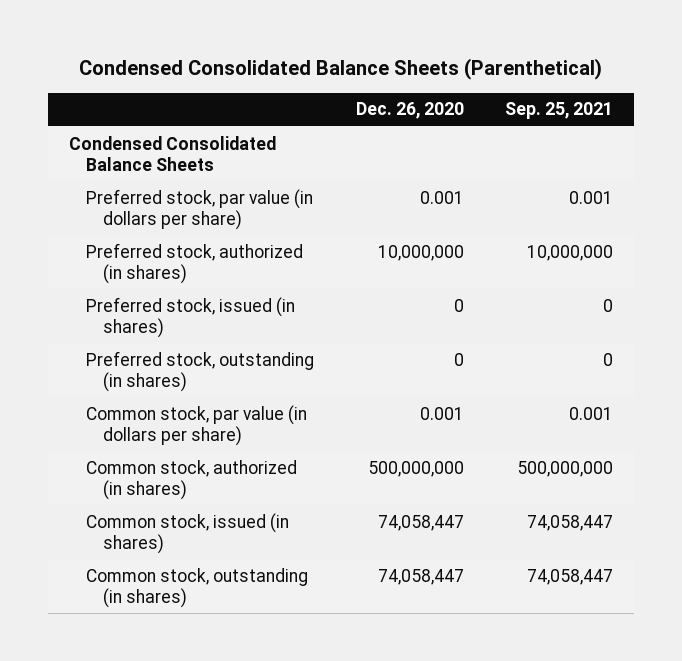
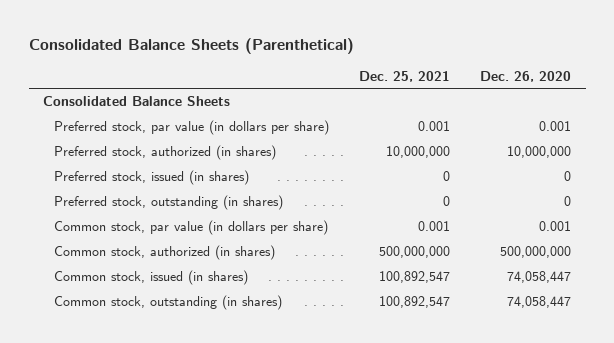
[78,57,602,80] Condensed Consolidated Balance Sheets (Parenthetical) -> [28,37,354,54] Consolidated Balance Sheets (Parenthetical)
[505,102,614,120] Sep. 25, 2021 -> none
none -> [358,70,450,82] Dec. 25, 2021
[68,135,276,171] Condensed Consolidated Balance Sheets -> [43,96,231,107] Consolidated Balance Sheets

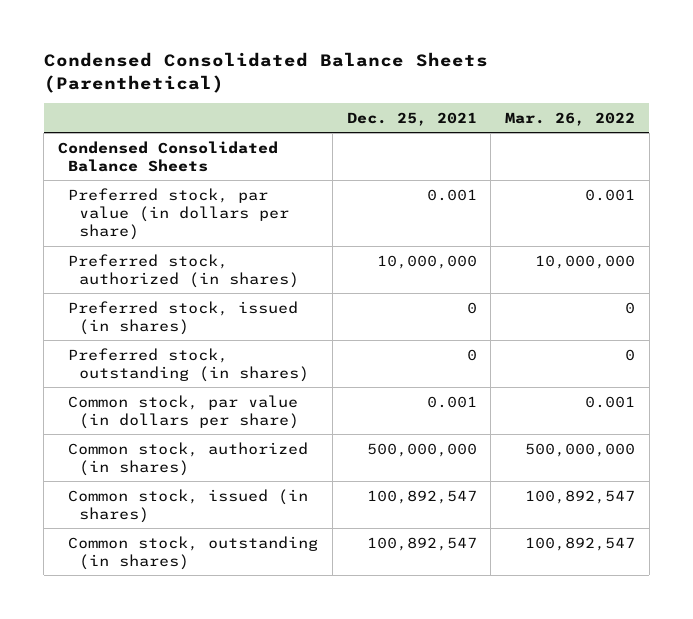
[28,37,354,54] Consolidated Balance Sheets (Parenthetical) -> [43,52,488,93] Condensed Consolidated Balance Sheets (Parenthetical)
[479,70,571,82] Dec. 26, 2020 -> none
none -> [504,111,635,126] Mar. 26, 2022
[43,96,231,107] Consolidated Balance Sheets -> [57,140,278,172] Condensed Consolidated Balance Sheets

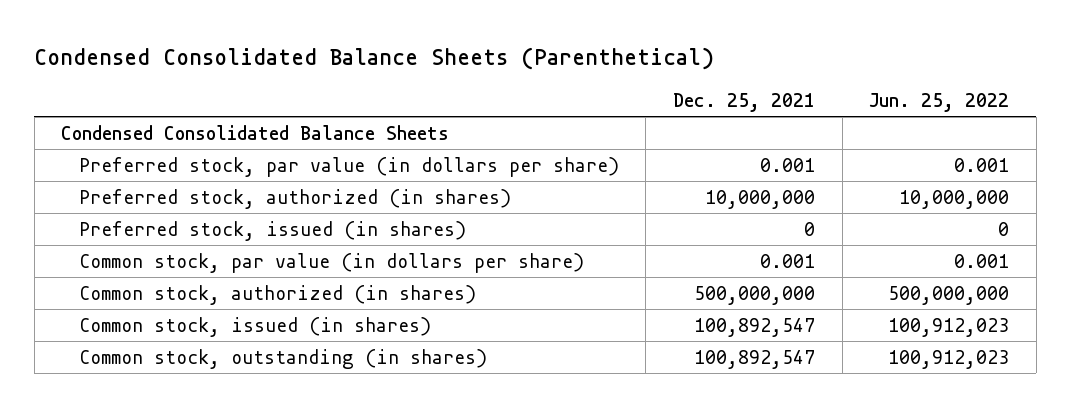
[504,111,635,126] Mar. 26, 2022 -> none
none -> [869,93,1010,113] Jun. 25, 2022
[68,347,309,382] Preferred stock, outstanding (in shares) -> none

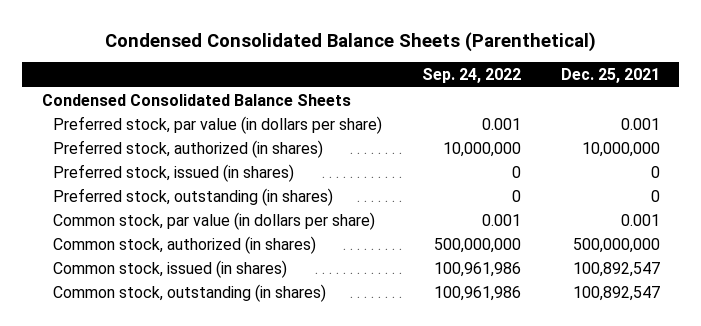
[869,93,1010,113] Jun. 25, 2022 -> none
none -> [421,68,521,84] Sep. 24, 2022
none -> [52,187,333,206] Preferred stock, outstanding (in shares)

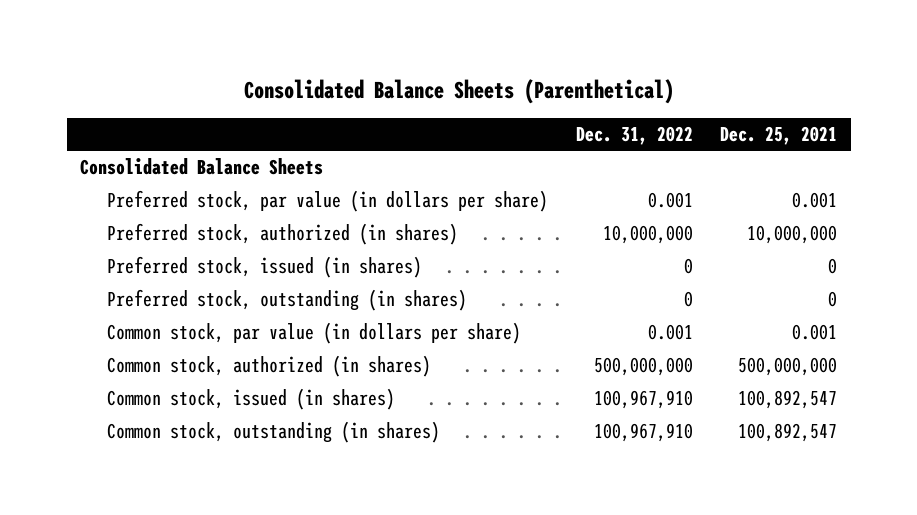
[104,31,596,52] Condensed Consolidated Balance Sheets (Parenthetical) -> [243,78,674,104] Consolidated Balance Sheets (Parenthetical)
[421,68,521,84] Sep. 24, 2022 -> none
none -> [575,125,693,145] Dec. 31, 2022
[41,93,351,106] Condensed Consolidated Balance Sheets -> [80,158,324,176] Consolidated Balance Sheets

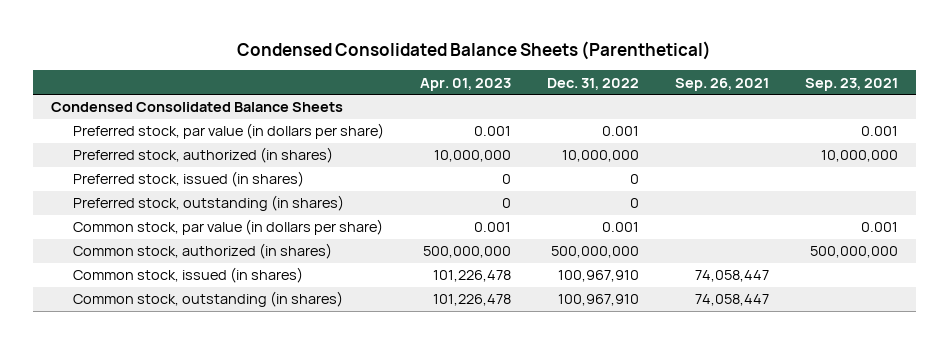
[243,78,674,104] Consolidated Balance Sheets (Parenthetical) -> [237,40,712,60] Condensed Consolidated Balance Sheets (Parenthetical)
[720,125,838,145] Dec. 25, 2021 -> none
none -> [420,77,512,91] Apr. 01, 2023
none -> [675,77,770,91] Sep. 26, 2021
none -> [805,77,899,91] Sep. 23, 2021
[80,158,324,176] Consolidated Balance Sheets -> [50,102,343,113] Condensed Consolidated Balance Sheets

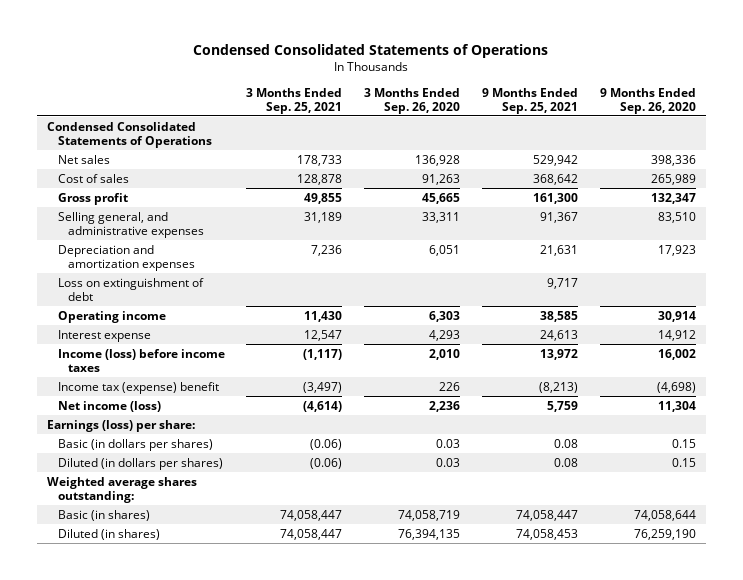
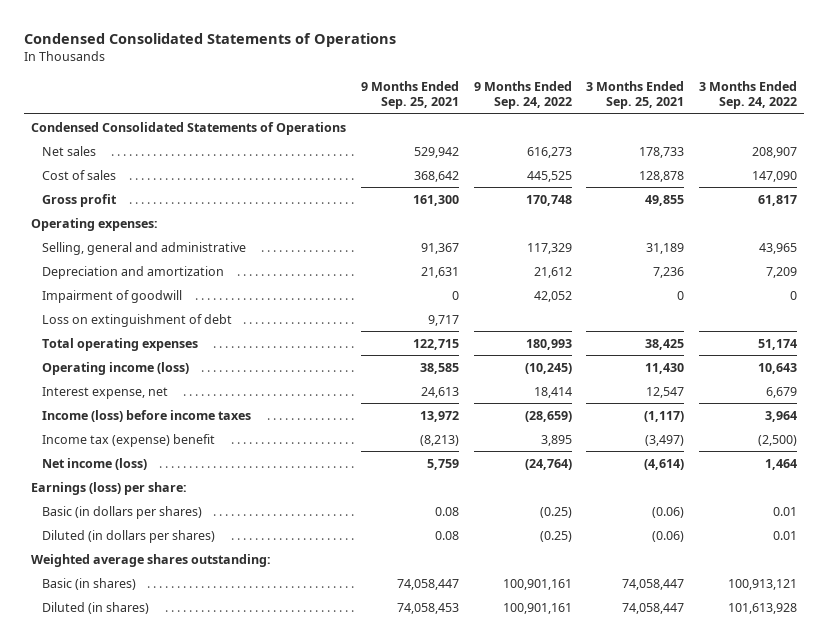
[364,87,461,114] 3 Months Ended Sep. 26, 2020 -> none
[599,87,696,114] 9 Months Ended Sep. 26, 2020 -> none
none -> [473,80,572,109] 9 Months Ended Sep. 24, 2022
none -> [698,80,797,109] 3 Months Ended Sep. 24, 2022
none -> [31,217,159,231] Operating expenses:
[57,211,204,238] Selling general, and administrative expenses -> [41,241,246,255] Selling, general and administrative
[57,244,195,271] Depreciation and amortization expenses -> [41,265,224,279] Depreciation and amortization
none -> [41,289,182,303] Impairment of goodwill
none -> [41,337,198,351] Total operating expenses
[57,310,166,323] Operating income -> [41,361,189,375] Operating income (loss)
[57,329,151,342] Interest expense -> [41,386,168,399] Interest expense, net

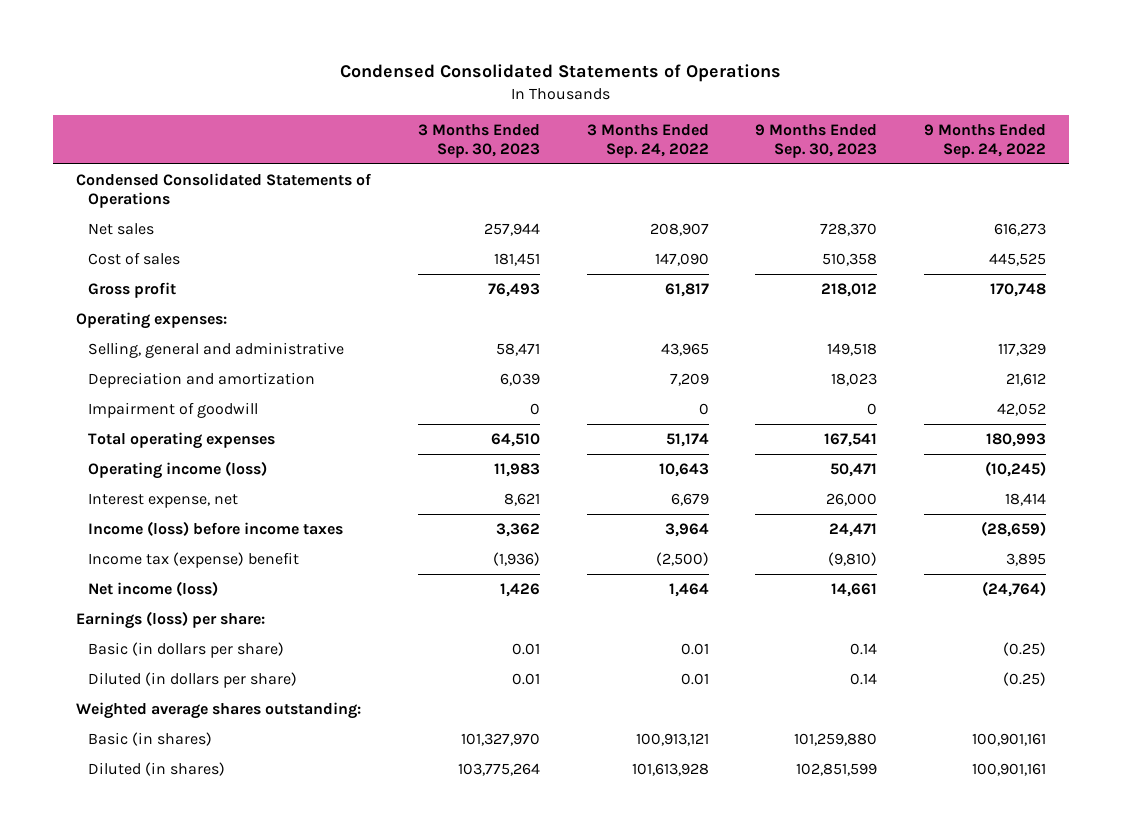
[360,80,459,109] 9 Months Ended Sep. 25, 2021 -> none
[586,80,685,109] 3 Months Ended Sep. 25, 2021 -> none
none -> [417,123,540,158] 3 Months Ended Sep. 30, 2023
none -> [755,123,878,158] 9 Months Ended Sep. 30, 2023
[41,313,232,327] Loss on extinguishment of debt -> none
[41,505,202,519] Basic (in dollars per shares) -> [87,642,284,659] Basic (in dollars per share)
[41,529,215,543] Diluted (in dollars per shares) -> [87,672,297,689] Diluted (in dollars per share)

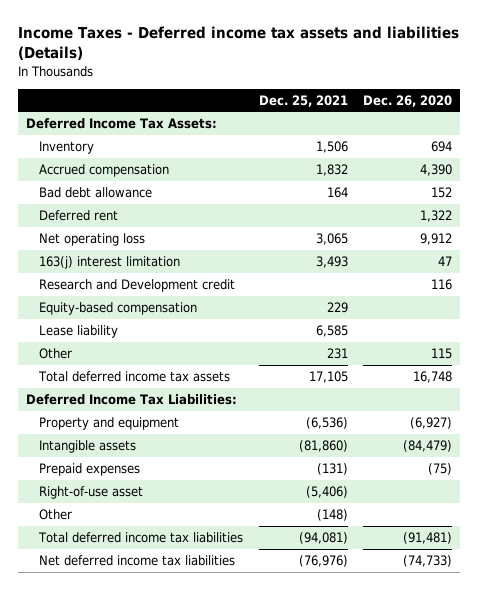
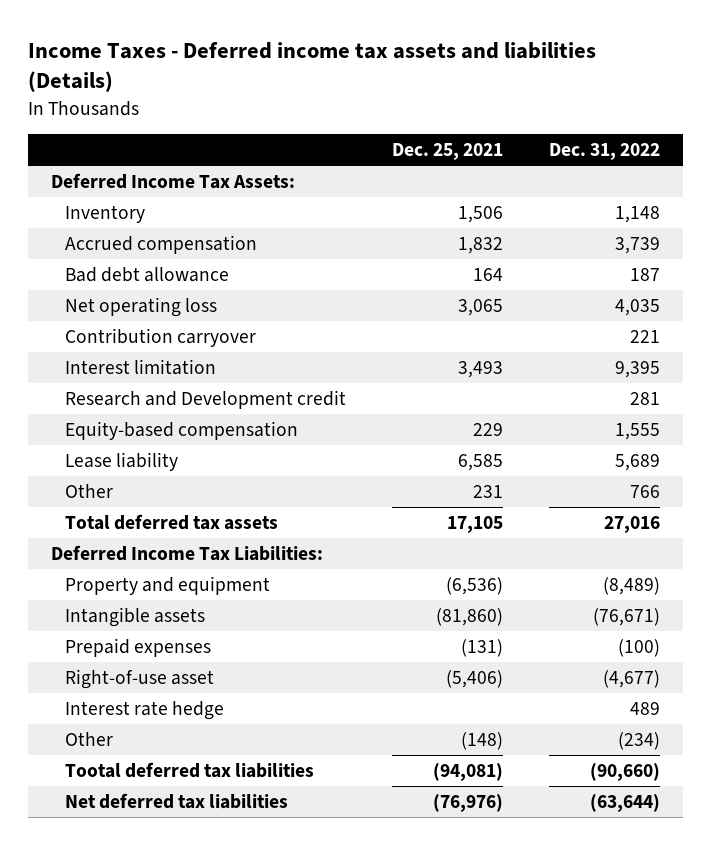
[363,94,453,107] Dec. 26, 2020 -> none
none -> [549,143,661,161] Dec. 31, 2022
[38,210,118,222] Deferred rent -> none
none -> [65,328,257,348] Contribution carryover
[38,256,180,270] 163(j) interest limitation -> [65,359,217,376] Interest limitation
[37,371,230,383] Total deferred income tax assets -> [65,514,279,531] Total deferred tax assets
none -> [65,701,225,721] Interest rate hedge
[37,532,243,544] Total deferred income tax liabilities -> [65,762,315,779] Tootal deferred tax liabilities
[38,555,235,567] Net deferred income tax liabilities -> [65,793,289,810] Net deferred tax liabilities

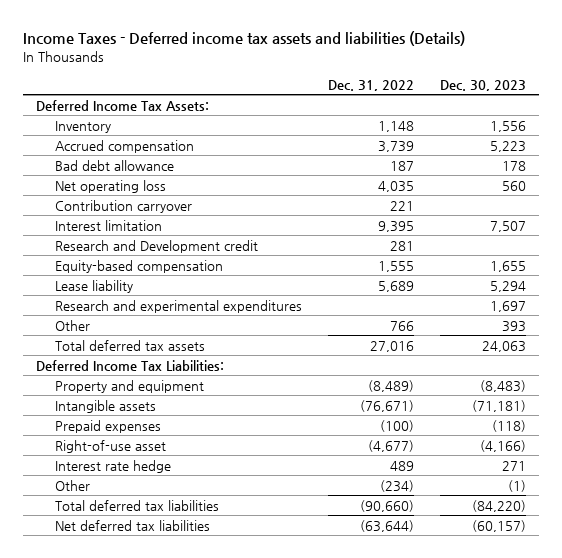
[392,143,504,161] Dec. 25, 2021 -> none
none -> [440,79,527,91] Dec. 30, 2023
none -> [55,299,303,313] Research and experimental expenditures
[65,762,315,779] Tootal deferred tax liabilities -> [55,499,220,511] Total deferred tax liabilities

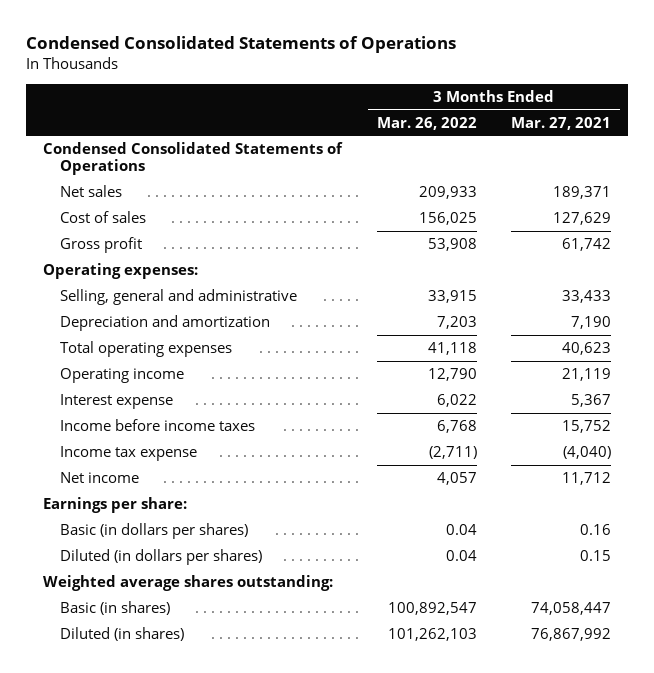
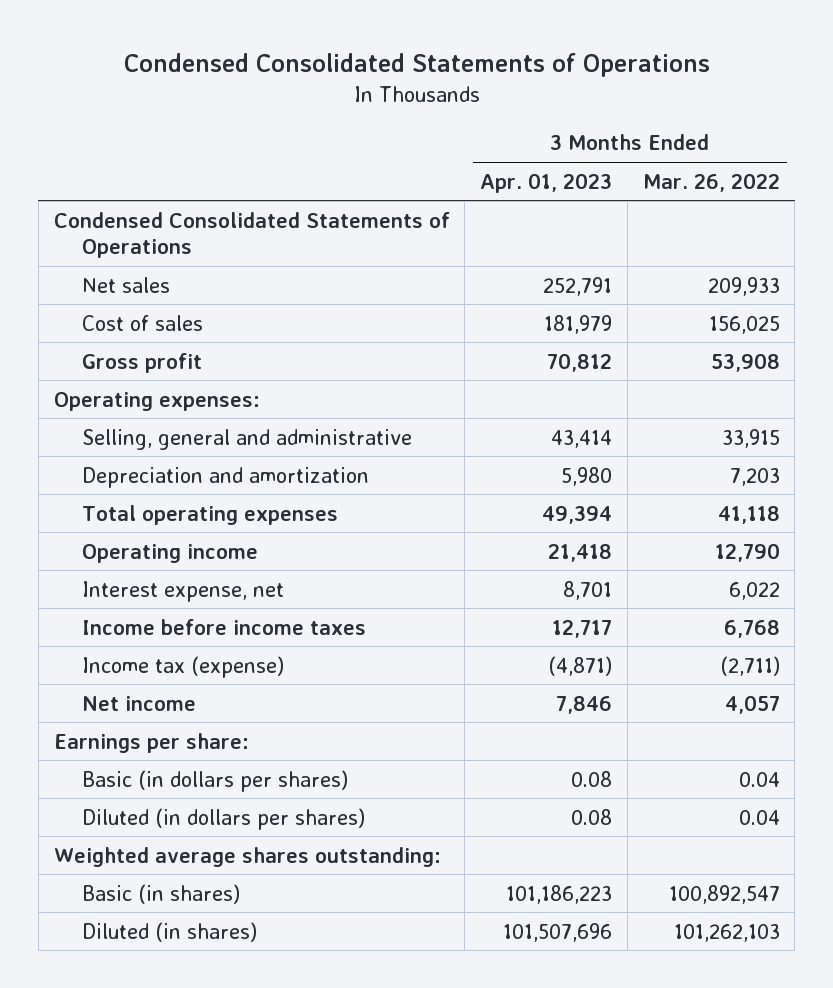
[510,116,611,130] Mar. 27, 2021 -> none
none -> [480,172,613,193] Apr. 01, 2023
[60,394,174,410] Interest expense -> [82,580,285,602] Interest expense, net
[60,446,198,462] Income tax expense -> [82,655,285,678] Income tax (expense)

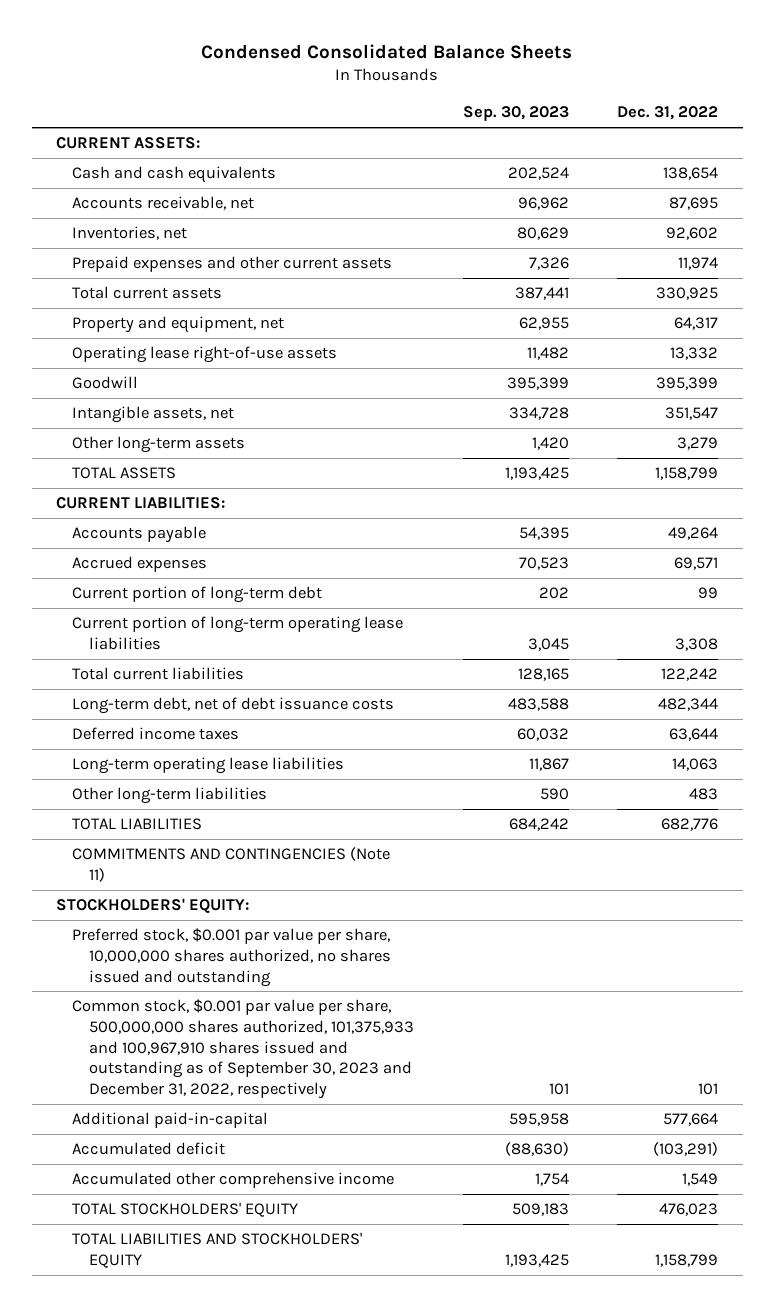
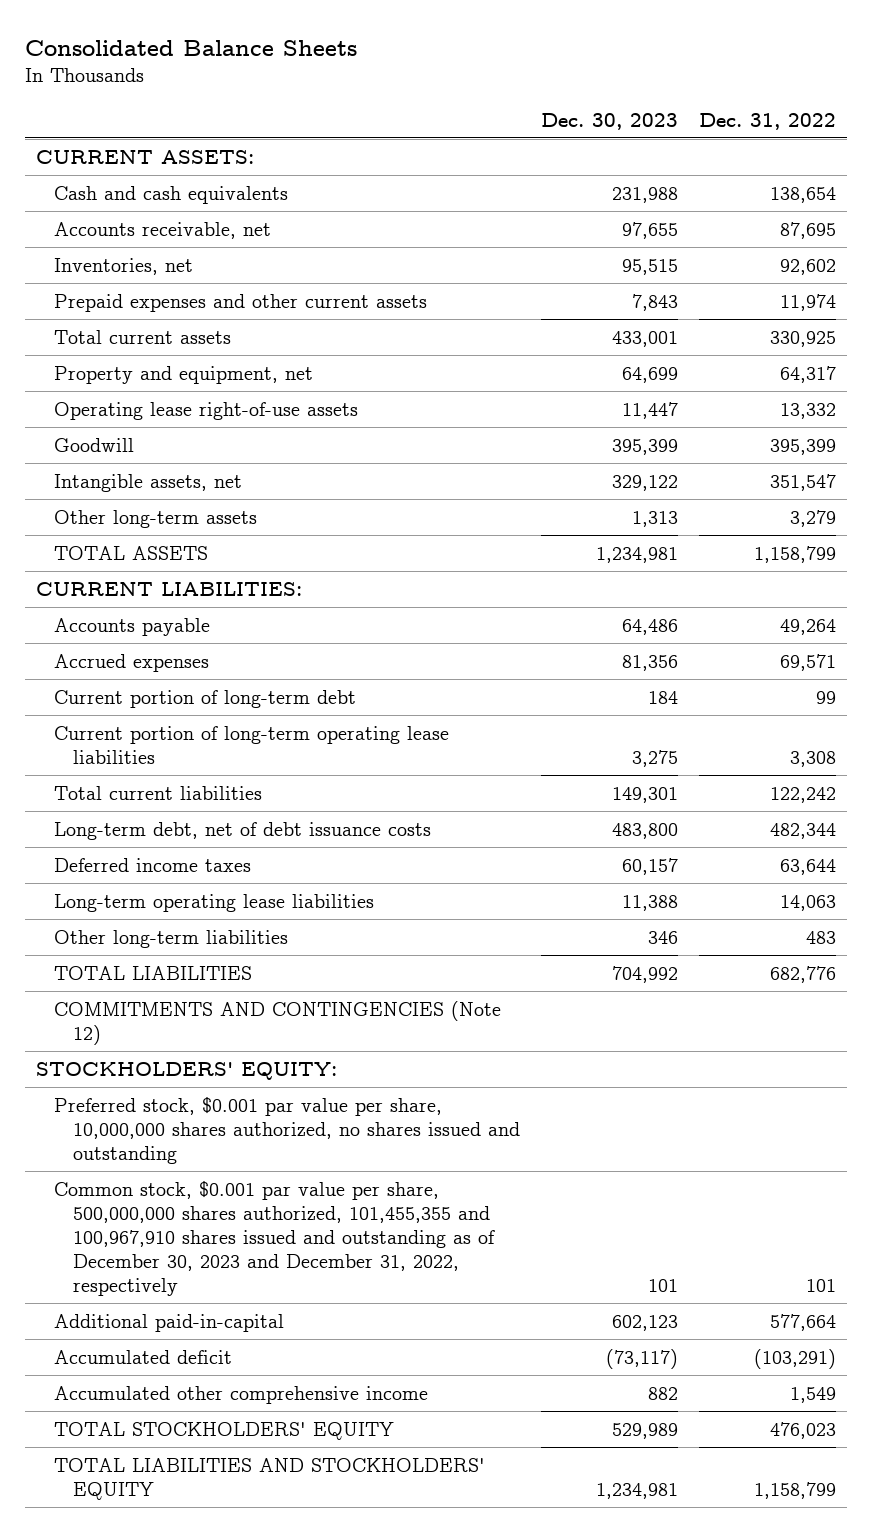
[201,43,573,59] Condensed Consolidated Balance Sheets -> [24,39,357,56] Consolidated Balance Sheets
[462,106,569,122] Sep. 30, 2023 -> none
none -> [541,112,679,130] Dec. 30, 2023
[72,847,391,882] COMMITMENTS AND CONTINGENCIES (Note 11) -> [54,1000,502,1045] COMMITMENTS AND CONTINGENCIES (Note 12)
[72,999,414,1099] Common stock, $0.001 par value per share, 500,000,000 shares authorized, 101,375,933 and 100,967,910 shares issued and outstanding as of September 30, 2023 and December 31, 2022, respectively -> [54,1180,495,1296] Common stock, $0.001 par value per share, 500,000,000 shares authorized, 101,455,355 and 100,967,910 shares issued and outstanding as of December 30, 2023 and December 31, 2022, respectively

